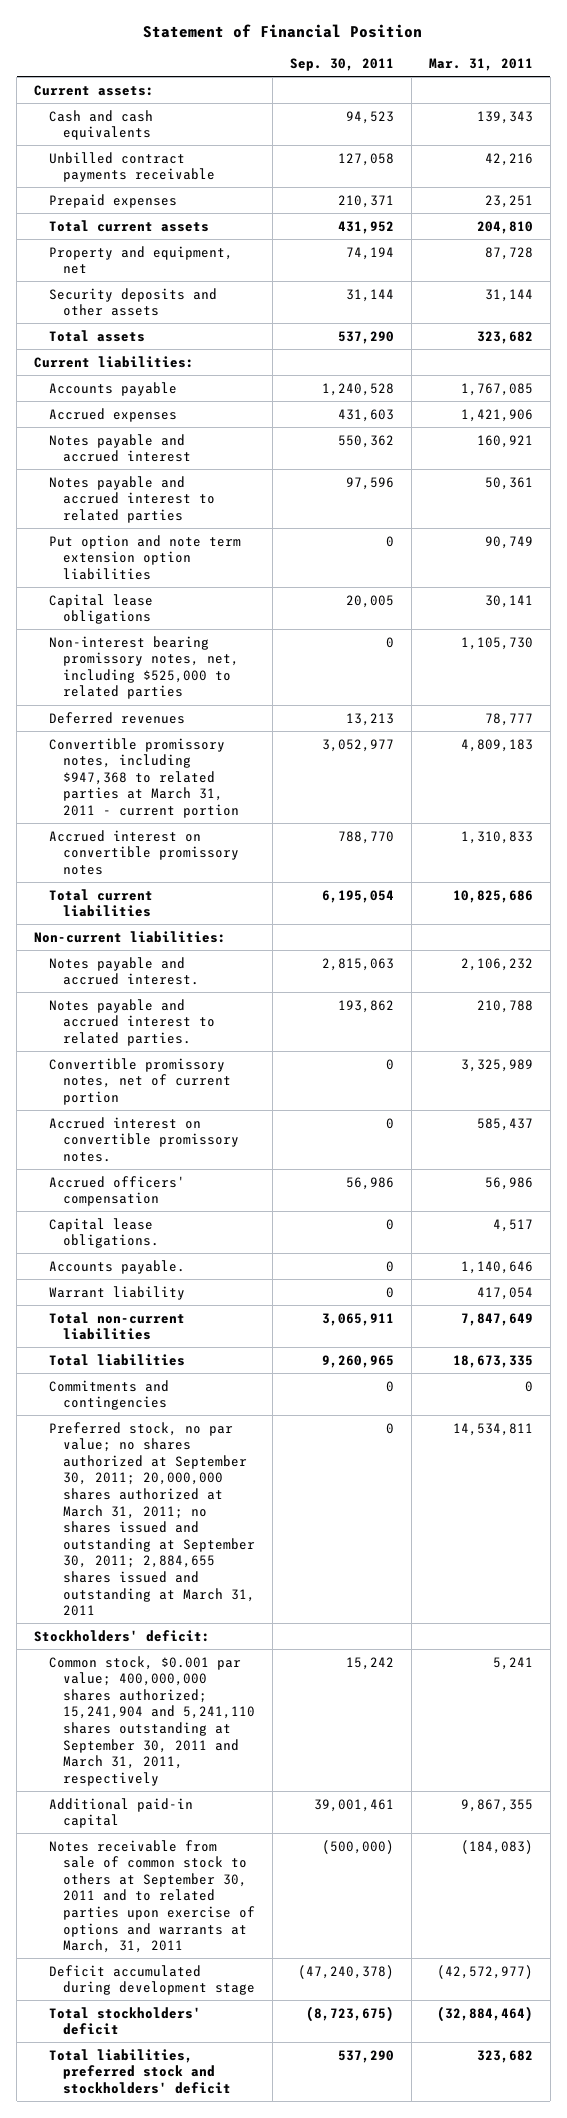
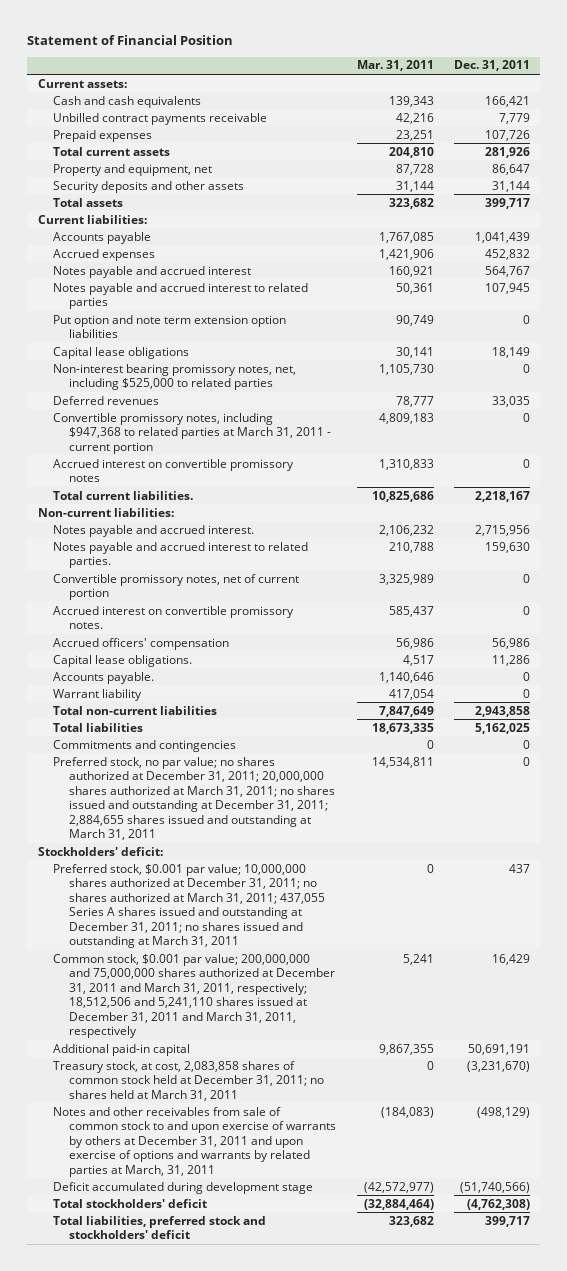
[290,58,395,72] Sep. 30, 2011 -> none
none -> [453,60,530,72] Dec. 31, 2011
[48,888,153,918] Total current liabilities -> [53,490,194,500] Total current liabilities.
[48,1421,256,1617] Preferred stock, no par value; no shares authorized at September 30, 2011; 20,000,000 shares authorized at March 31, 2011; no shares issued and outstanding at September 30, 2011; 2,884,655 shares issued and outstanding at March 31, 2011 -> [53,756,336,841] Preferred stock, no par value; no shares authorized at December 31, 2011; 20,000,000 shares authorized at March 31, 2011; no shares issued and outstanding at December 31, 2011; 2,884,655 shares issued and outstanding at March 31, 2011
none -> [53,863,326,949] Preferred stock, $0.001 par value; 10,000,000 shares authorized at December 31, 2011; no shares authorized at March 31, 2011; 437,055 Series A shares issued and outstanding at December 31, 2011; no shares issued and outstanding at March 31, 2011
[48,1655,256,1786] Common stock, $0.001 par value; 400,000,000 shares authorized; 15,241,904 and 5,241,110 shares outstanding at September 30, 2011 and March 31, 2011, respectively -> [53,953,336,1039] Common stock, $0.001 par value; 200,000,000 and 75,000,000 shares authorized at December 31, 2011 and March 31, 2011, respectively; 18,512,506 and 5,241,110 shares issued at December 31, 2011 and March 31, 2011, respectively
none -> [53,1060,325,1101] Treasury stock, at cost, 2,083,858 shares of common stock held at December 31, 2011; no shares held at March 31, 2011
[48,1839,256,1954] Notes receivable from sale of common stock to others at September 30, 2011 and to related parties upon exercise of options and warrants at March, 31, 2011 -> [53,1106,337,1177] Notes and other receivables from sale of common stock to and upon exercise of warrants by others at December 31, 2011 and upon exercise of options and warrants by related parties at March, 31, 2011

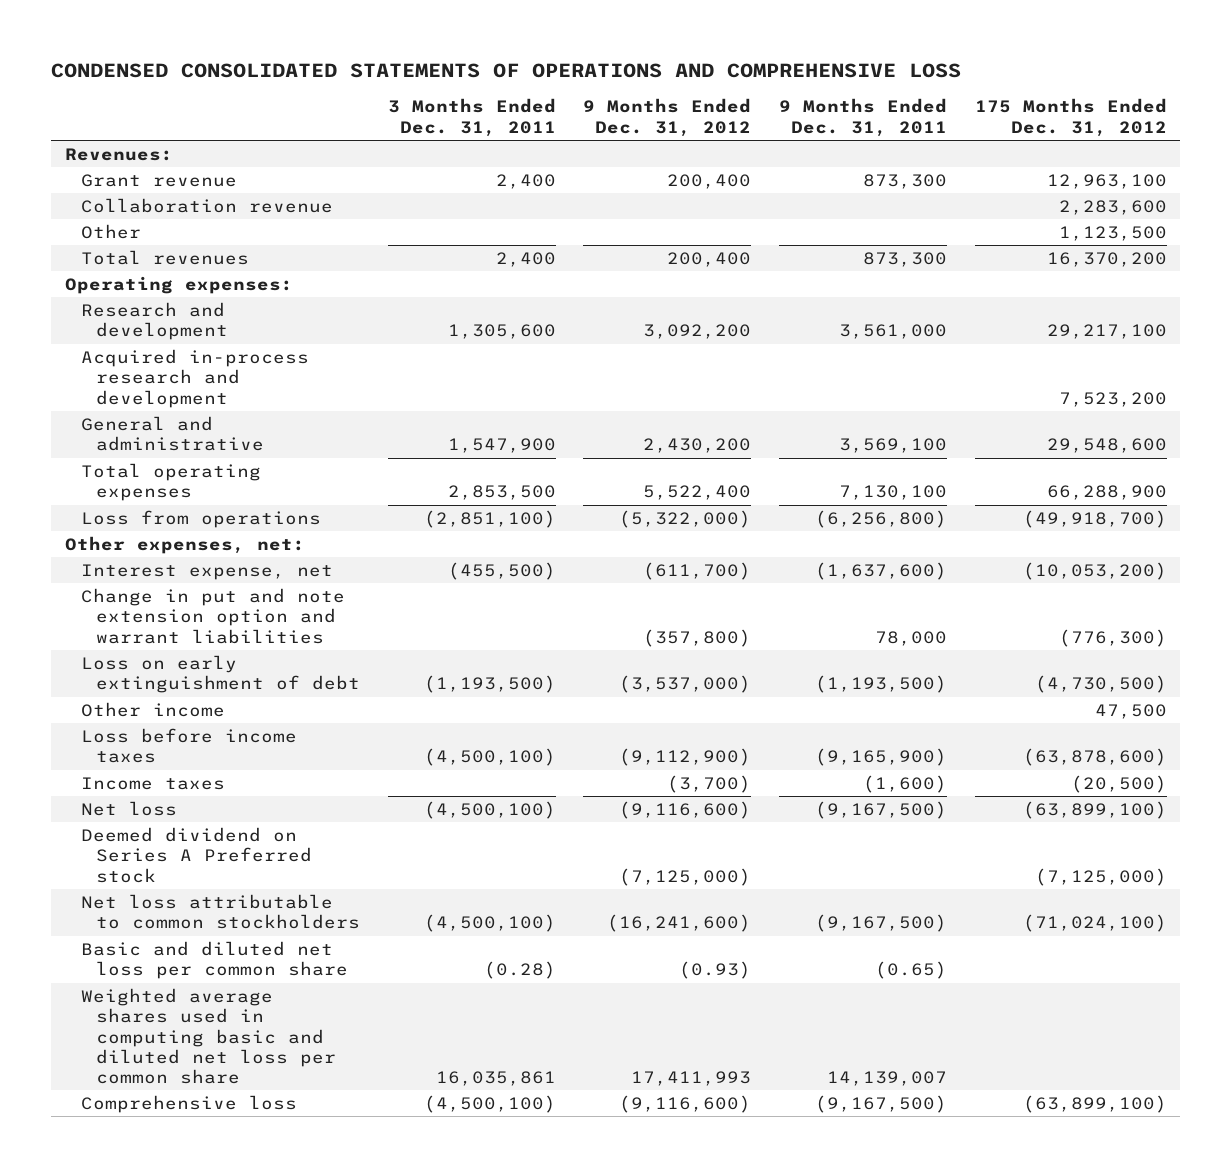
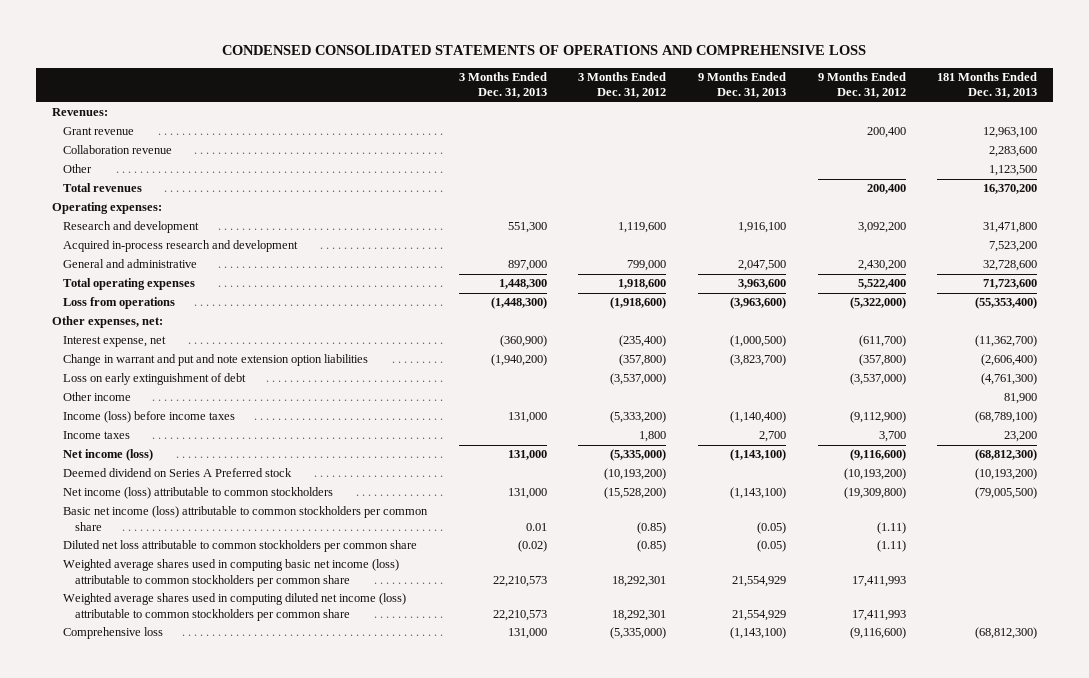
[387,98,556,137] 3 Months Ended Dec. 31, 2011 -> none
[778,98,947,137] 9 Months Ended Dec. 31, 2011 -> none
[974,98,1167,137] 175 Months Ended Dec. 31, 2012 -> none
none -> [458,71,547,99] 3 Months Ended Dec. 31, 2013
none -> [578,71,667,99] 3 Months Ended Dec. 31, 2012
none -> [698,71,787,99] 9 Months Ended Dec. 31, 2013
none -> [937,71,1038,99] 181 Months Ended Dec. 31, 2013
[80,587,345,644] Change in put and note extension option and warrant liabilities -> [63,354,369,367] Change in warrant and put and note extension option liabilities
[80,727,297,764] Loss before income taxes -> [63,411,236,424] Income (loss) before income taxes
[667,774,752,793] (3,700) -> [878,431,906,443] 3,700
[80,800,177,816] Net loss -> [63,449,154,462] Net income (loss)
[619,867,752,886] (7,125,000) -> [843,468,906,481] (10,193,200)
[80,893,361,930] Net loss attributable to common stockholders -> [63,487,334,500] Net income (loss) attributable to common stockholders
[607,914,752,933] (16,241,600) -> [843,487,906,500] (19,309,800)
none -> [63,506,429,531] Basic net income (loss) attributable to common stockholders per common share
[80,940,349,980] Basic and diluted net loss per common share -> [63,540,418,553] Diluted net loss attributable to common stockholders per common share
[679,961,752,980] (0.93) -> [876,540,906,553] (1.11)
none -> [63,559,400,587] Weighted average shares used in computing basic net income (loss) attributable to common stockholders per common share
[80,987,337,1085] Weighted average shares used in computing basic and diluted net loss per common share -> [63,593,407,621] Weighted average shares used in computing diluted net income (loss) attributable to common stockholders per common share

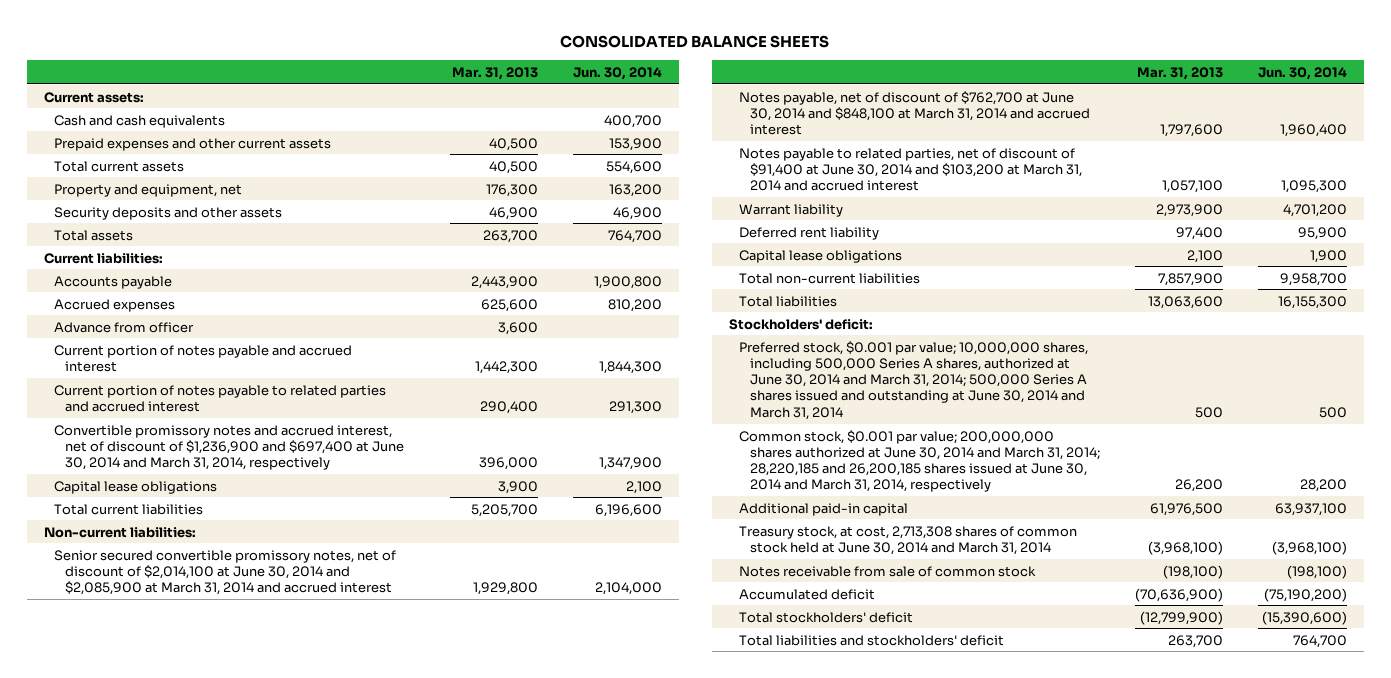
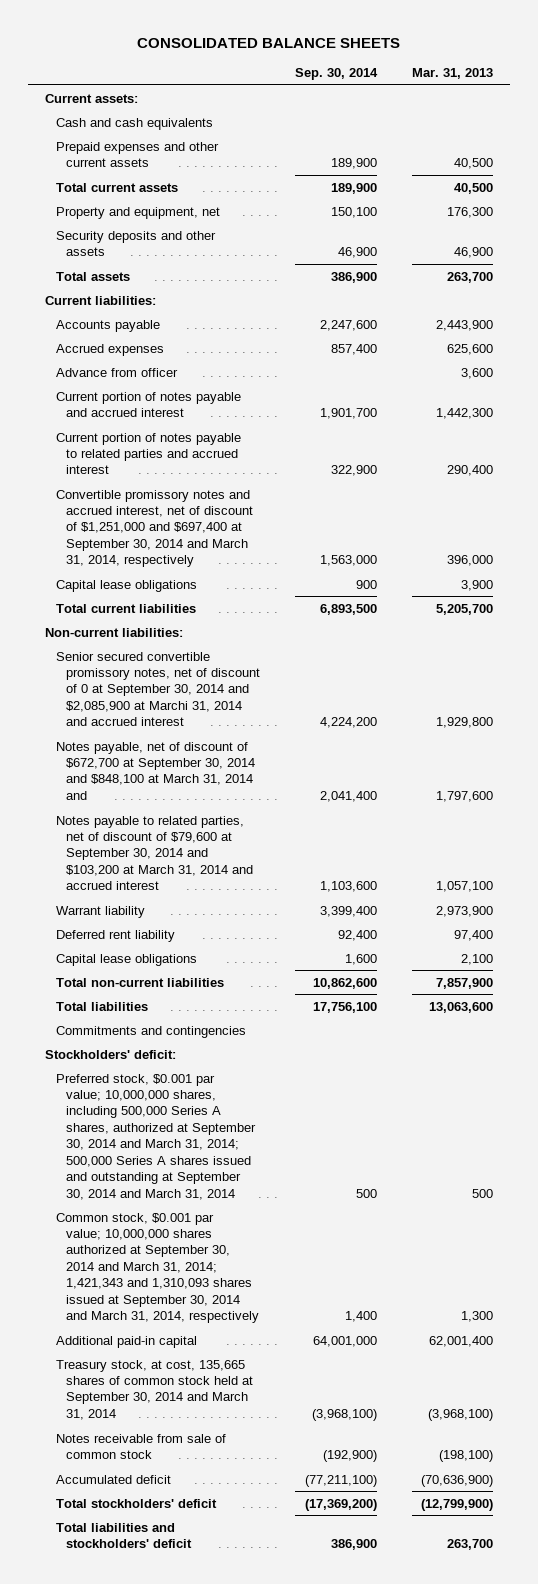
[572,66,662,80] Jun. 30, 2014 -> none
none -> [295,68,379,81] Sep. 30, 2014
[54,424,404,471] Convertible promissory notes and accrued interest, net of discount of $1,236,900 and $697,400 at June 30, 2014 and March 31, 2014, respectively -> [55,489,254,568] Convertible promissory notes and accrued interest, net of discount of $1,251,000 and $697,400 at September 30, 2014 and March 31, 2014, respectively
[54,549,397,596] Senior secured convertible promissory notes, net of discount of $2,014,100 at June 30, 2014 and $2,085,900 at March 31, 2014 and accrued interest -> [55,651,261,727] Senior secured convertible promissory notes, net of discount of 0 at September 30, 2014 and $2,085,900 at Marchi 31, 2014 and accrued interest
[739,90,1090,136] Notes payable, net of discount of $762,700 at June 30, 2014 and $848,100 at March 31, 2014 and accrued interest -> [55,741,256,800] Notes payable, net of discount of $672,700 at September 30, 2014 and $848,100 at March 31, 2014 and
[739,147,1082,192] Notes payable to related parties, net of discount of $91,400 at June 30, 2014 and $103,200 at March 31, 2014 and accrued interest -> [55,815,254,891] Notes payable to related parties, net of discount of $79,600 at September 30, 2014 and $103,200 at March 31, 2014 and accrued interest
none -> [55,1025,246,1038] Commitments and contingencies
[739,340,1089,420] Preferred stock, $0.001 par value; 10,000,000 shares, including 500,000 Series A shares, authorized at June 30, 2014 and March 31, 2014; 500,000 Series A shares issued and outstanding at June 30, 2014 and March 31, 2014 -> [55,1073,257,1200] Preferred stock, $0.001 par value; 10,000,000 shares, including 500,000 Series A shares, authorized at September 30, 2014 and March 31, 2014; 500,000 Series A shares issued and outstanding at September 30, 2014 and March 31, 2014
[739,429,1100,493] Common stock, $0.001 par value; 200,000,000 shares authorized at June 30, 2014 and March 31, 2014; 28,220,185 and 26,200,185 shares issued at June 30, 2014 and March 31, 2014, respectively -> [55,1212,260,1324] Common stock, $0.001 par value; 10,000,000 shares authorized at September 30, 2014 and March 31, 2014; 1,421,343 and 1,310,093 shares issued at September 30, 2014 and March 31, 2014, respectively
[1174,479,1223,493] 26,200 -> [460,1311,493,1323] 1,300
[1149,502,1223,516] 61,976,500 -> [428,1335,493,1347] 62,001,400
[739,525,1078,555] Treasury stock, at cost, 2,713,308 shares of common stock held at June 30, 2014 and March 31, 2014 -> [55,1359,254,1420] Treasury stock, at cost, 135,665 shares of common stock held at September 30, 2014 and March 31, 2014

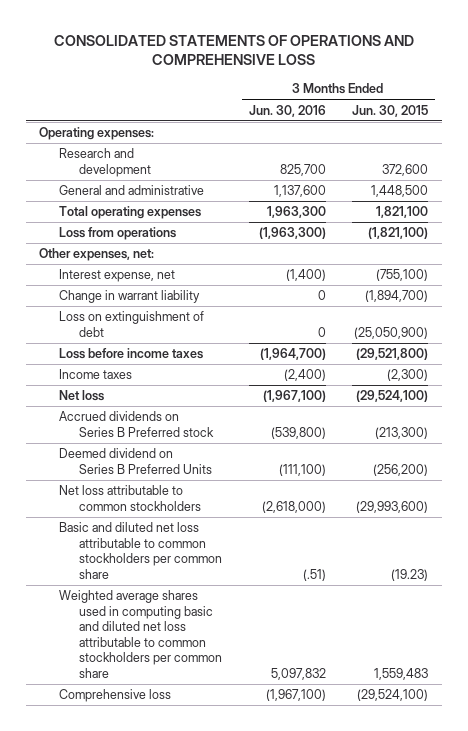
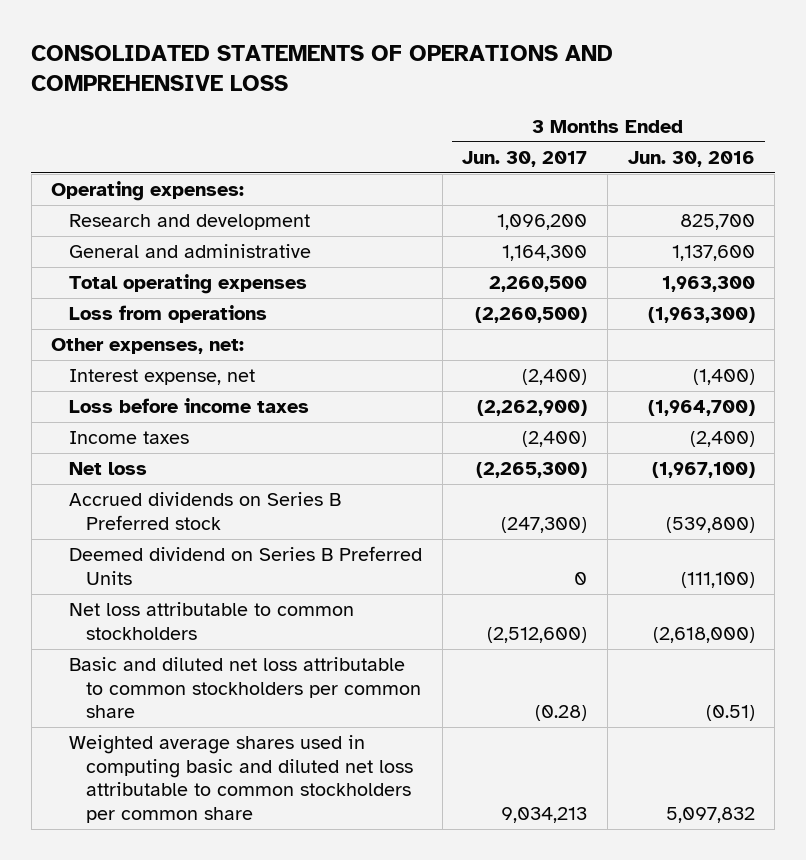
[352,104,429,117] Jun. 30, 2015 -> none
none -> [462,151,588,168] Jun. 30, 2017
[59,290,201,304] Change in warrant liability -> none
[59,311,205,337] Loss on extinguishment of debt -> none
[302,568,326,581] (.51) -> [705,705,755,722] (0.51)
[59,689,172,703] Comprehensive loss -> none

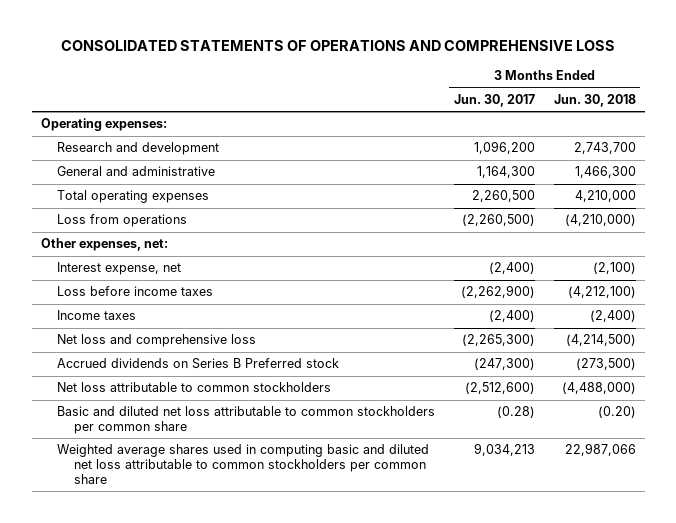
[627,151,755,168] Jun. 30, 2016 -> none
none -> [553,93,636,107] Jun. 30, 2018
[68,462,147,476] Net loss -> [57,334,257,348] Net loss and comprehensive loss
[68,546,422,585] Deemed dividend on Series B Preferred Units -> none

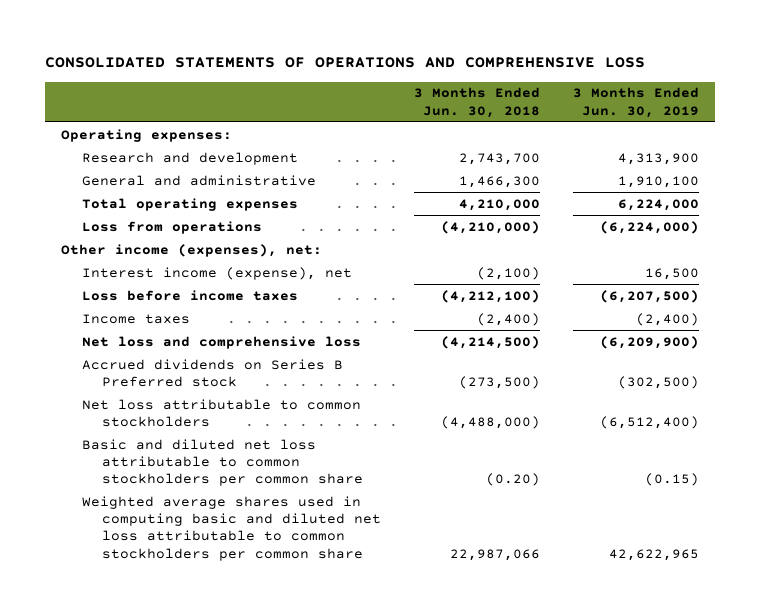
[453,93,535,107] Jun. 30, 2017 -> none
none -> [573,87,700,118] 3 Months Ended Jun. 30, 2019
[40,238,168,252] Other expenses, net: -> [61,243,323,257] Other income (expenses), net:
[57,262,182,276] Interest expense, net -> [81,266,352,280] Interest income (expense), net

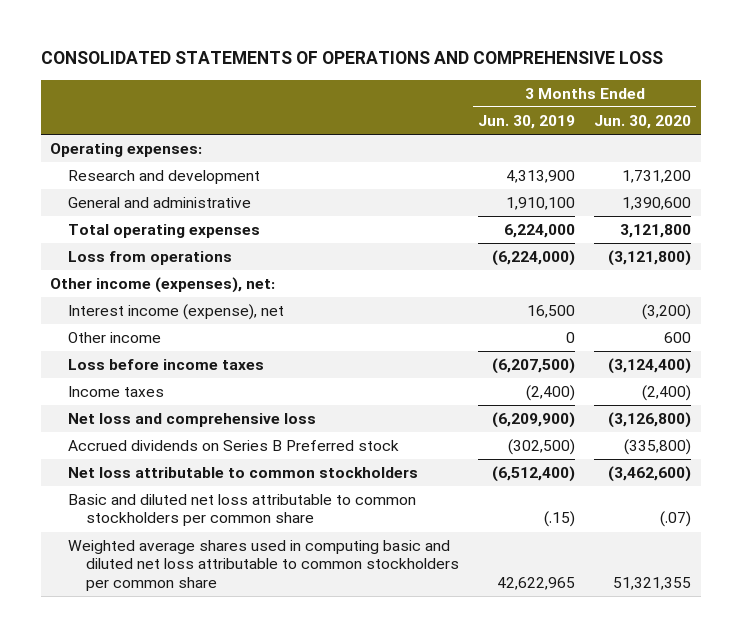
[414,87,541,118] 3 Months Ended Jun. 30, 2018 -> none
none -> [594,114,692,129] Jun. 30, 2020
none -> [68,332,162,344] Other income
[645,473,700,487] (0.15) -> [544,511,576,528] (.15)

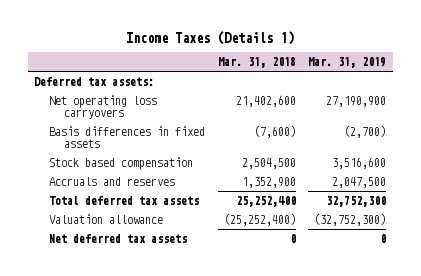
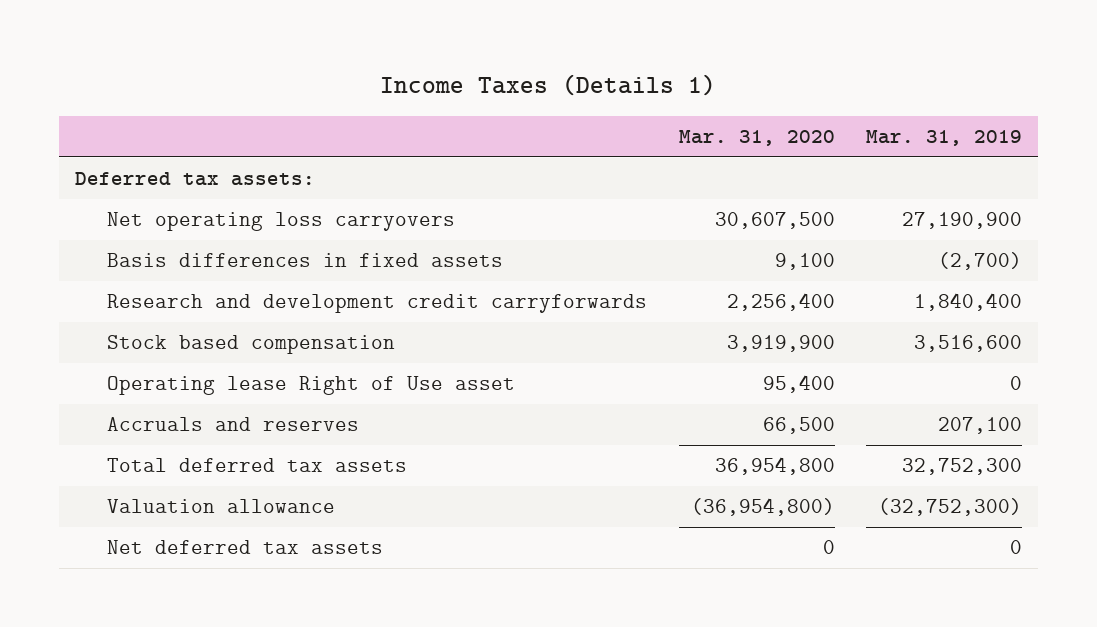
[217,57,296,69] Mar. 31, 2018 -> none
none -> [678,130,835,147] Mar. 31, 2020
none -> [107,294,648,314] Research and development credit carryforwards
none -> [107,376,516,396] Operating lease Right of Use asset
[332,176,387,188] 2,047,500 -> [937,417,1022,435] 207,100

